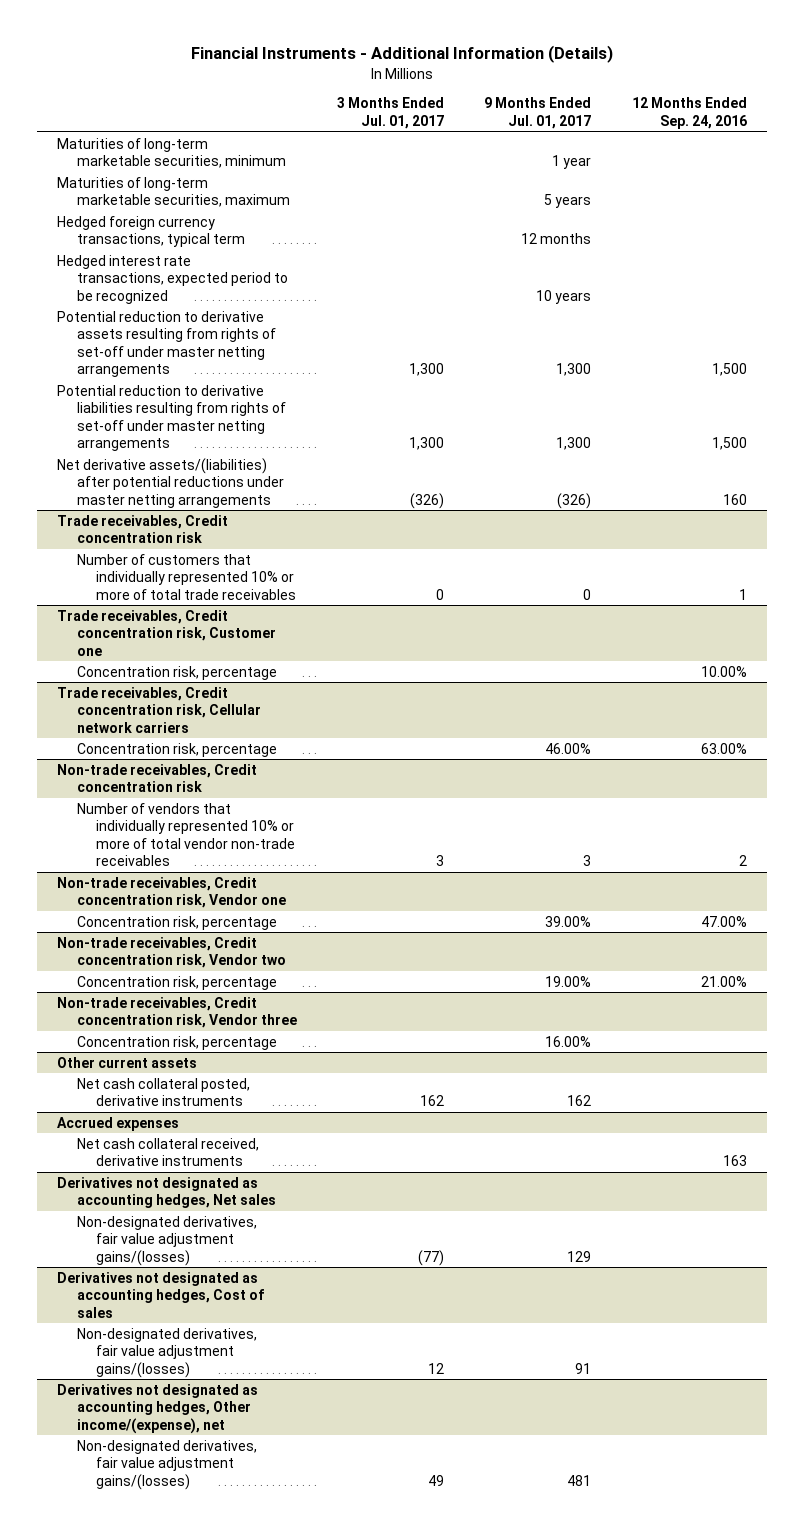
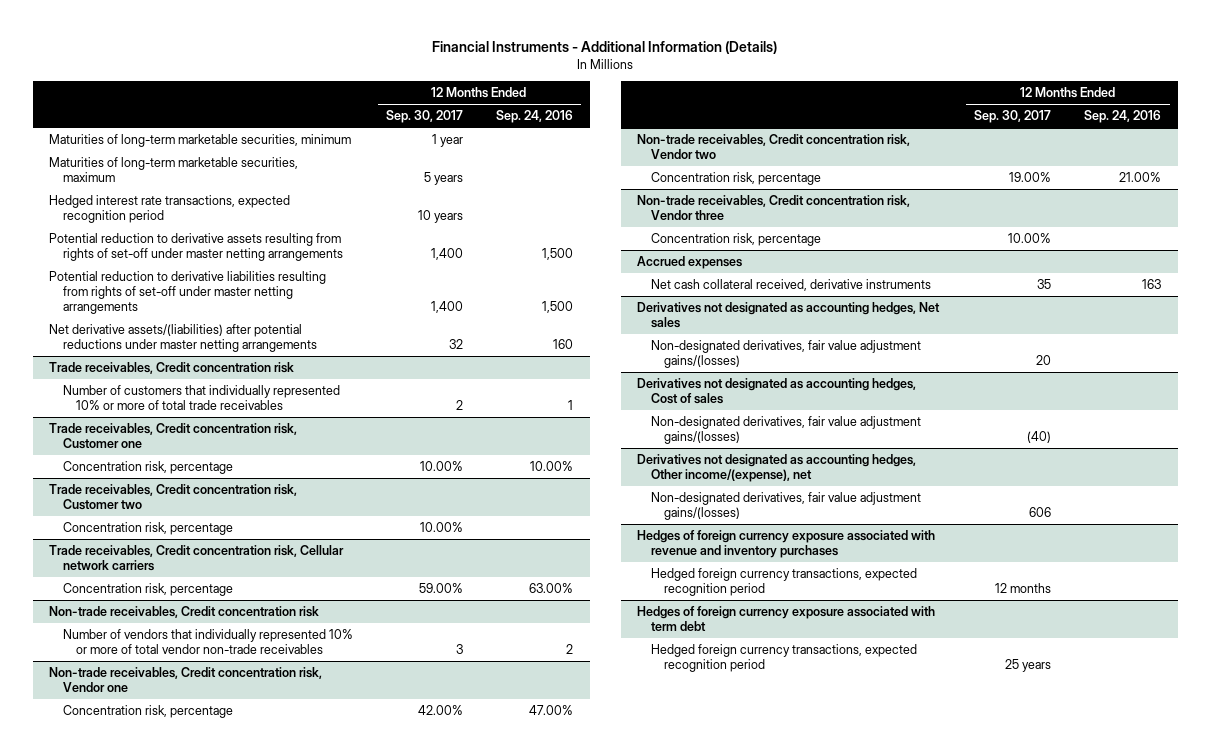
[337,97,445,129] 3 Months Ended Jul. 01, 2017 -> none
[484,97,592,129] 9 Months Ended Jul. 01, 2017 -> none
none -> [385,110,463,124] Sep. 30, 2017
[57,215,245,248] Hedged foreign currency transactions, typical term -> none
[57,254,288,304] Hedged interest rate transactions, expected period to be recognized -> [49,195,291,224] Hedged interest rate transactions, expected recognition period
none -> [49,484,298,511] Trade receivables, Credit concentration risk, Customer two
none -> [62,522,233,536] Concentration risk, percentage
[57,1056,198,1068] Other current assets -> none
[76,1077,250,1107] Net cash collateral posted, derivative instruments -> none
none -> [637,530,936,559] Hedges of foreign currency exposure associated with revenue and inventory purchases
none -> [650,568,917,597] Hedged foreign currency transactions, expected recognition period
none -> [637,606,936,632] Hedges of foreign currency exposure associated with term debt
none -> [650,644,917,673] Hedged foreign currency transactions, expected recognition period

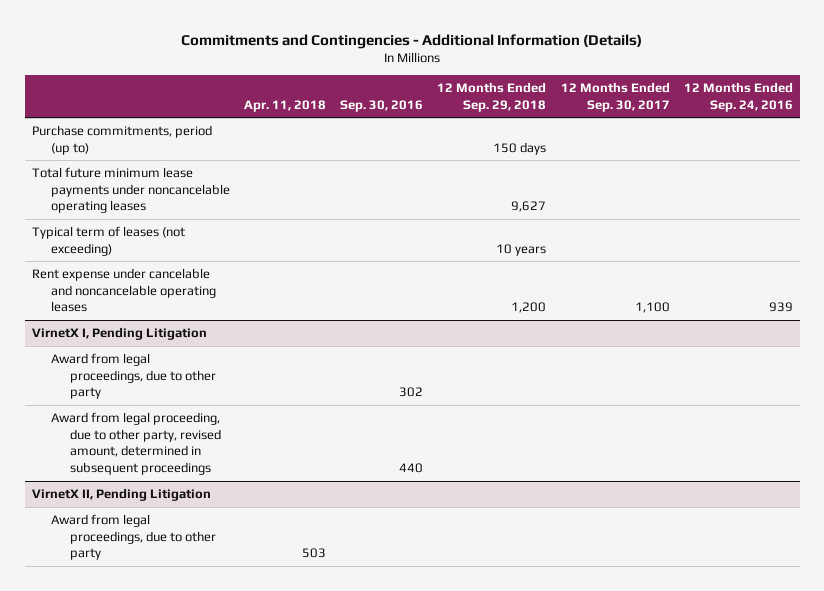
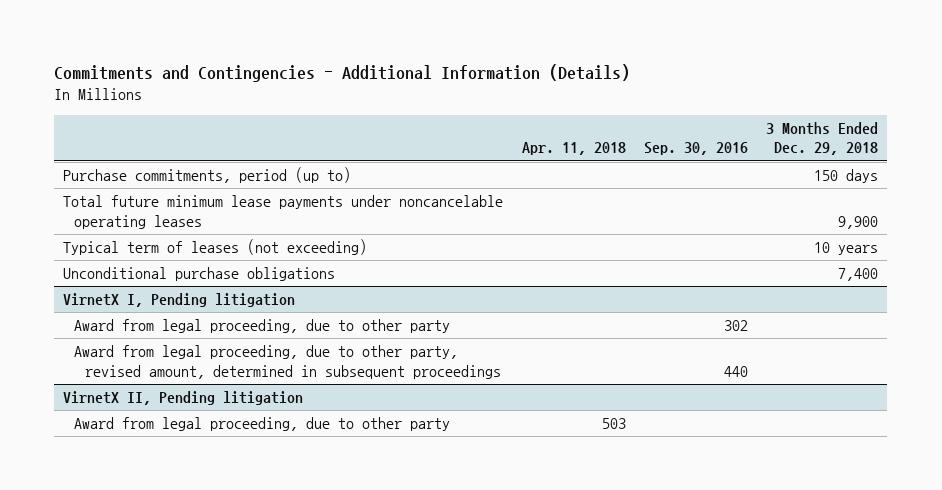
[437,81,547,112] 12 Months Ended Sep. 29, 2018 -> none
[560,81,670,112] 12 Months Ended Sep. 30, 2017 -> none
[683,81,793,112] 12 Months Ended Sep. 24, 2016 -> none
none -> [766,121,879,156] 3 Months Ended Dec. 29, 2018
[31,268,217,313] Rent expense under cancelable and noncancelable operating leases -> none
none -> [63,267,336,282] Unconditional purchase obligations
[31,327,207,341] VirnetX I, Pending Litigation -> [63,293,296,308] VirnetX I, Pending litigation
[51,353,217,400] Award from legal proceedings, due to other party -> [74,319,451,334] Award from legal proceeding, due to other party
[31,488,211,502] VirnetX II, Pending Litigation -> [63,391,304,406] VirnetX II, Pending litigation
[51,514,217,561] Award from legal proceedings, due to other party -> [74,417,451,432] Award from legal proceeding, due to other party

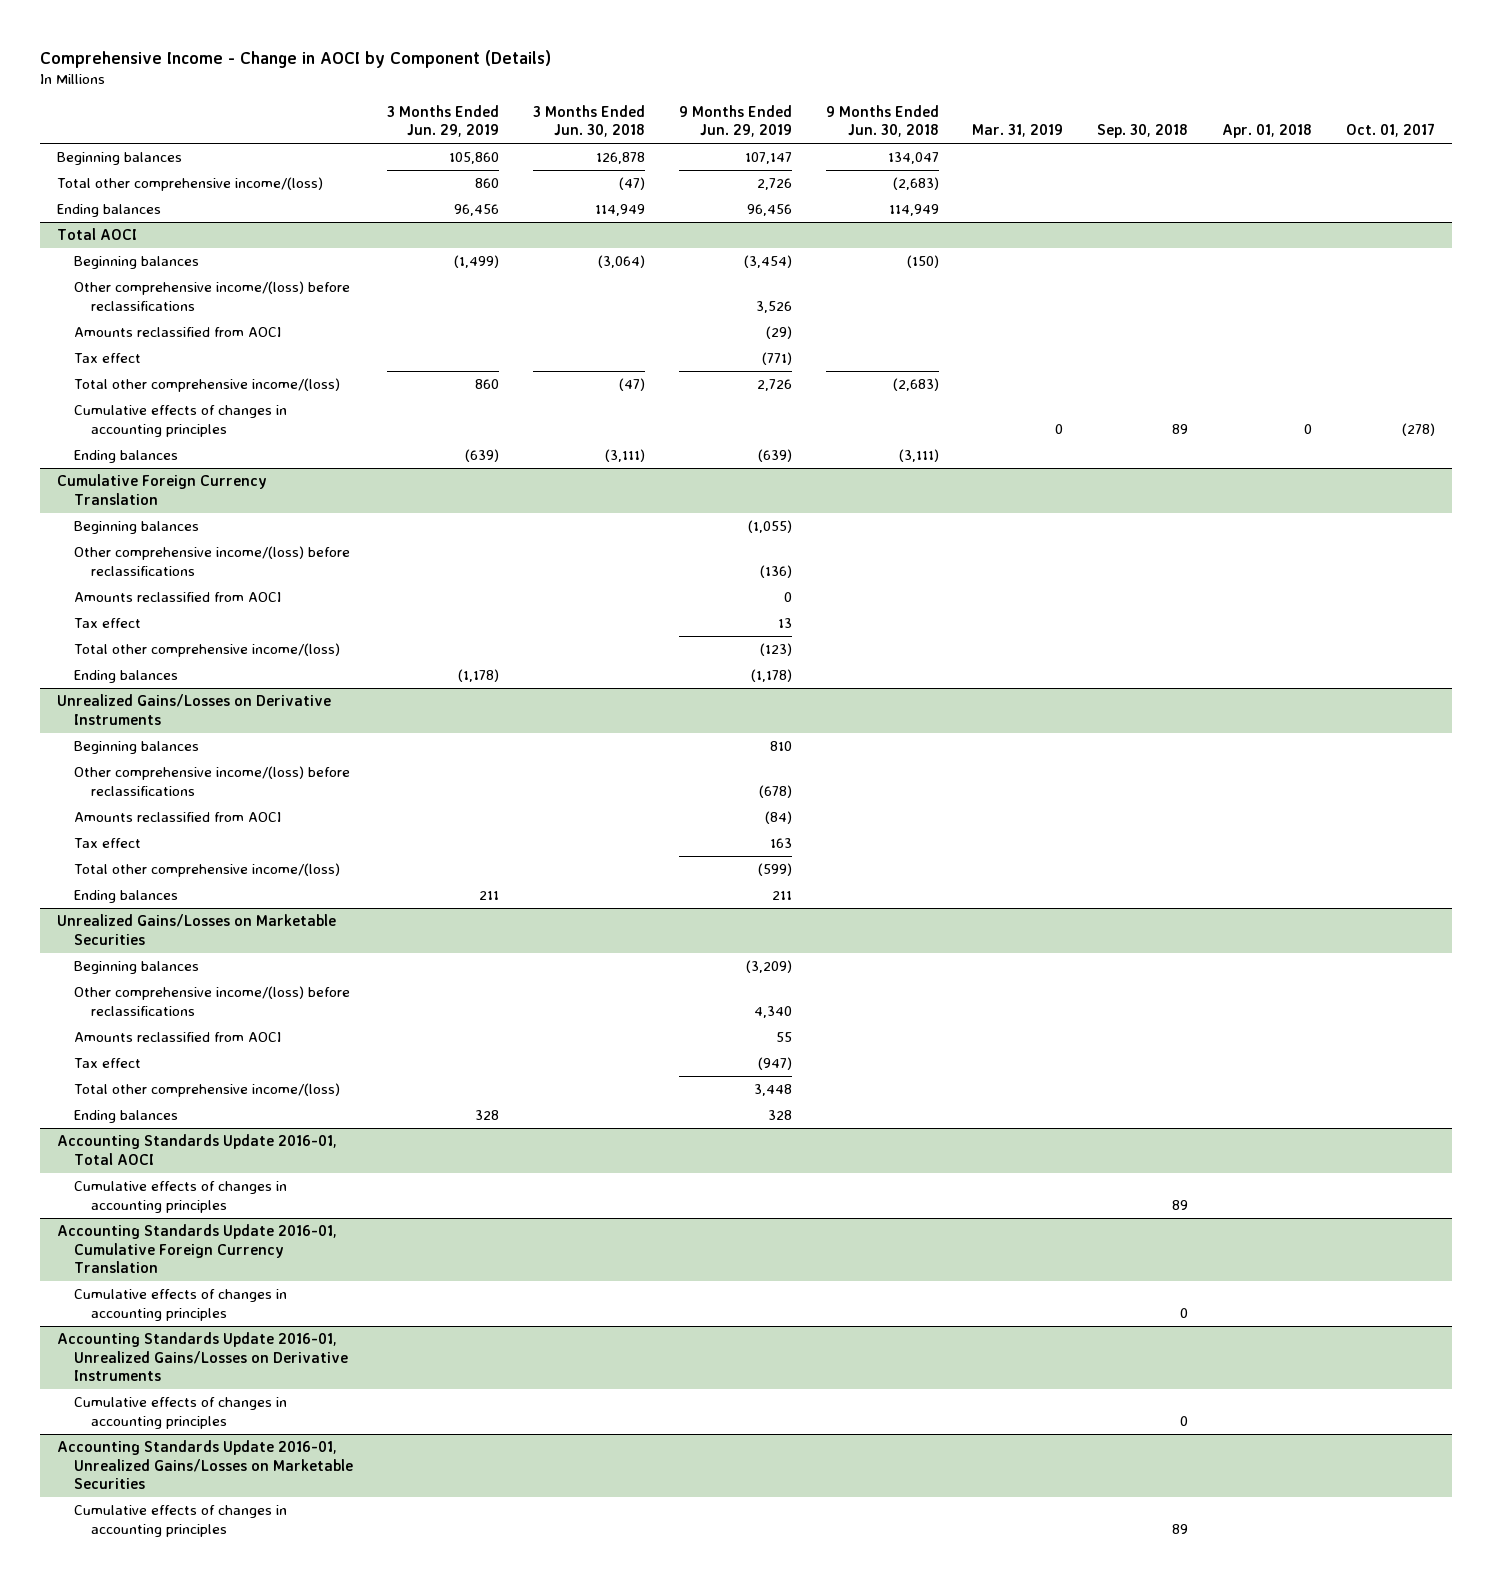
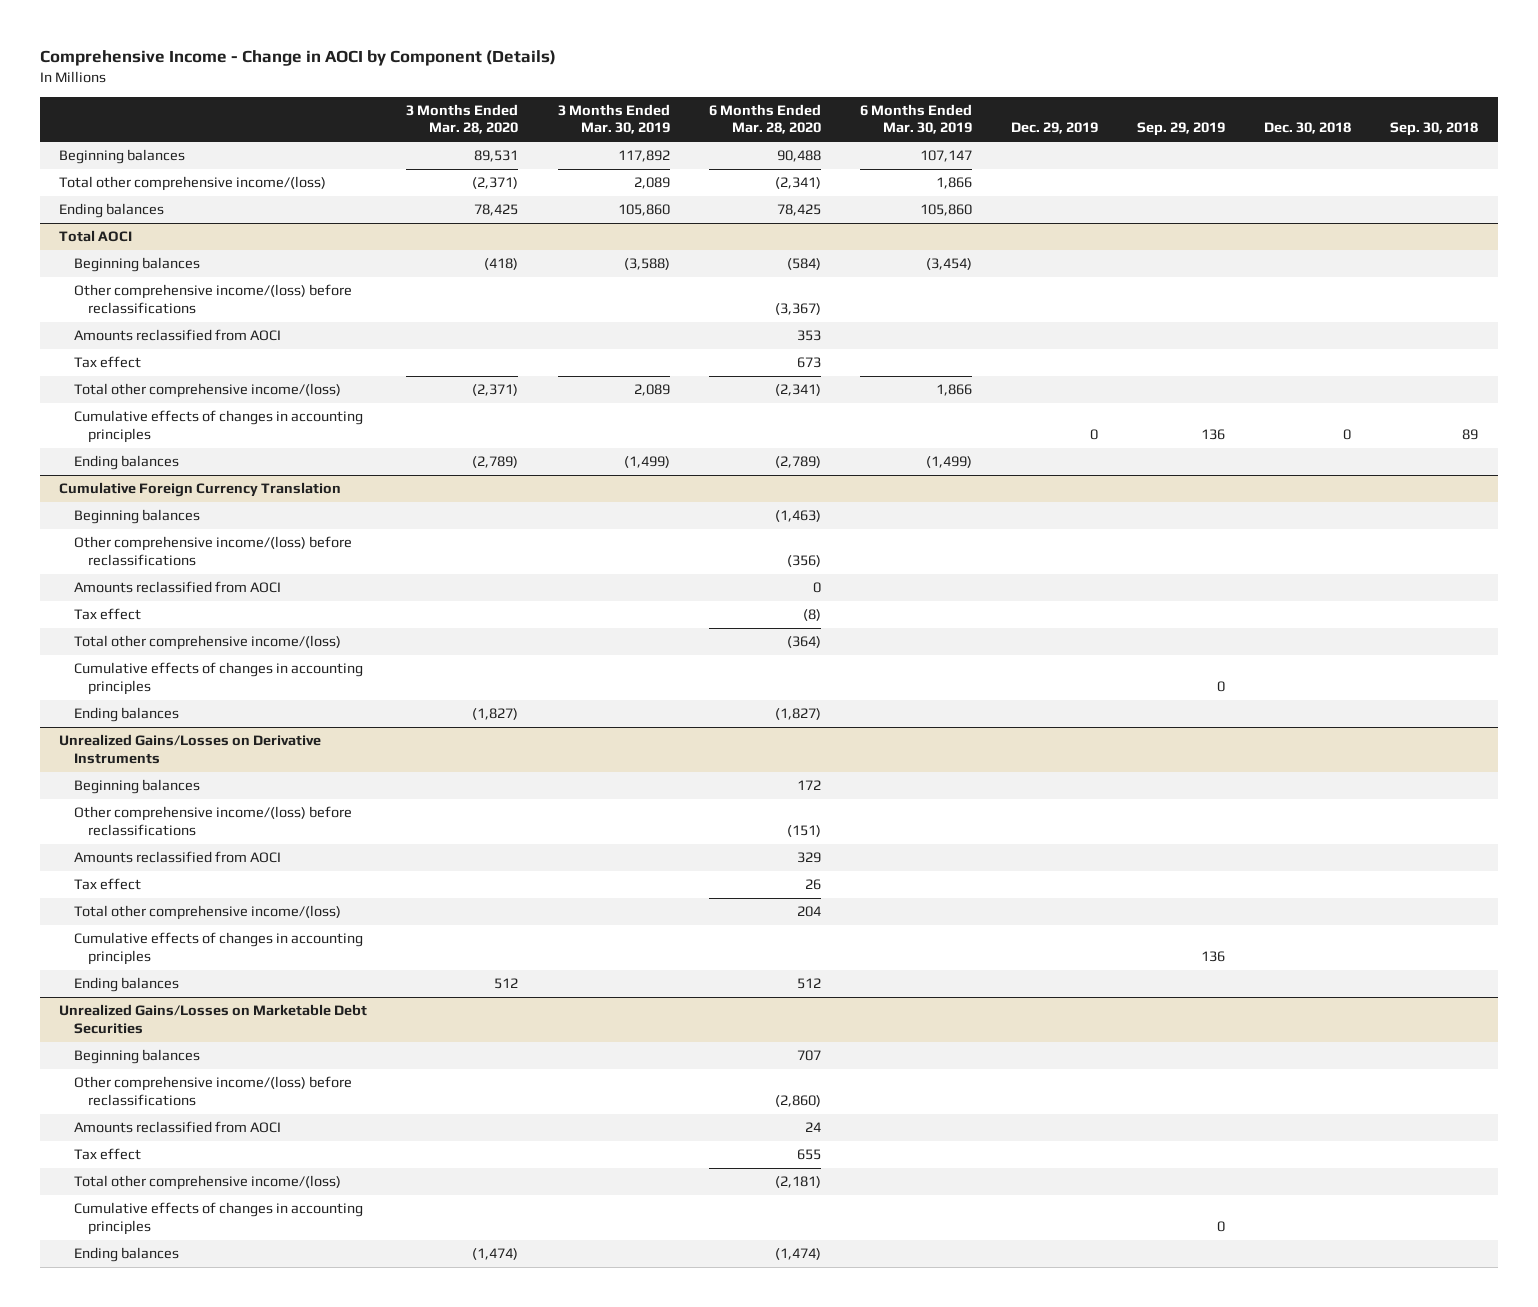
[387,104,500,138] 3 Months Ended Jun. 29, 2019 -> none
[532,104,645,138] 3 Months Ended Jun. 30, 2018 -> none
[678,104,792,138] 9 Months Ended Jun. 29, 2019 -> none
[825,104,939,138] 9 Months Ended Jun. 30, 2018 -> none
[972,124,1064,138] Mar. 31, 2019 -> none
[1221,124,1312,139] Apr. 01, 2018 -> none
[1345,123,1435,138] Oct. 01, 2017 -> none
none -> [406,103,519,135] 3 Months Ended Mar. 28, 2020
none -> [557,103,670,135] 3 Months Ended Mar. 30, 2019
none -> [708,103,821,135] 6 Months Ended Mar. 28, 2020
none -> [859,103,972,135] 6 Months Ended Mar. 30, 2019
none -> [1010,122,1098,135] Dec. 29, 2019
none -> [1137,122,1226,137] Sep. 29, 2019
none -> [1264,122,1352,135] Dec. 30, 2018
none -> [73,662,363,695] Cumulative effects of changes in accounting principles
none -> [73,932,363,965] Cumulative effects of changes in accounting principles
[57,914,337,945] Unrealized Gains/Losses on Marketable Securities -> [59,1004,368,1034] Unrealized Gains/Losses on Marketable Debt Securities
none -> [73,1202,363,1235] Cumulative effects of changes in accounting principles
[57,1134,338,1165] Accounting Standards Update 2016-01, Total AOCI -> none
[74,1181,288,1213] Cumulative effects of changes in accounting principles -> none
[57,1224,338,1274] Accounting Standards Update 2016-01, Cumulative Foreign Currency Translation -> none
[74,1289,288,1321] Cumulative effects of changes in accounting principles -> none
[57,1332,349,1382] Accounting Standards Update 2016-01, Unrealized Gains/Losses on Derivative Instruments -> none
[74,1397,288,1429] Cumulative effects of changes in accounting principles -> none
[57,1440,354,1490] Accounting Standards Update 2016-01, Unrealized Gains/Losses on Marketable Securities -> none
[74,1505,288,1537] Cumulative effects of changes in accounting principles -> none

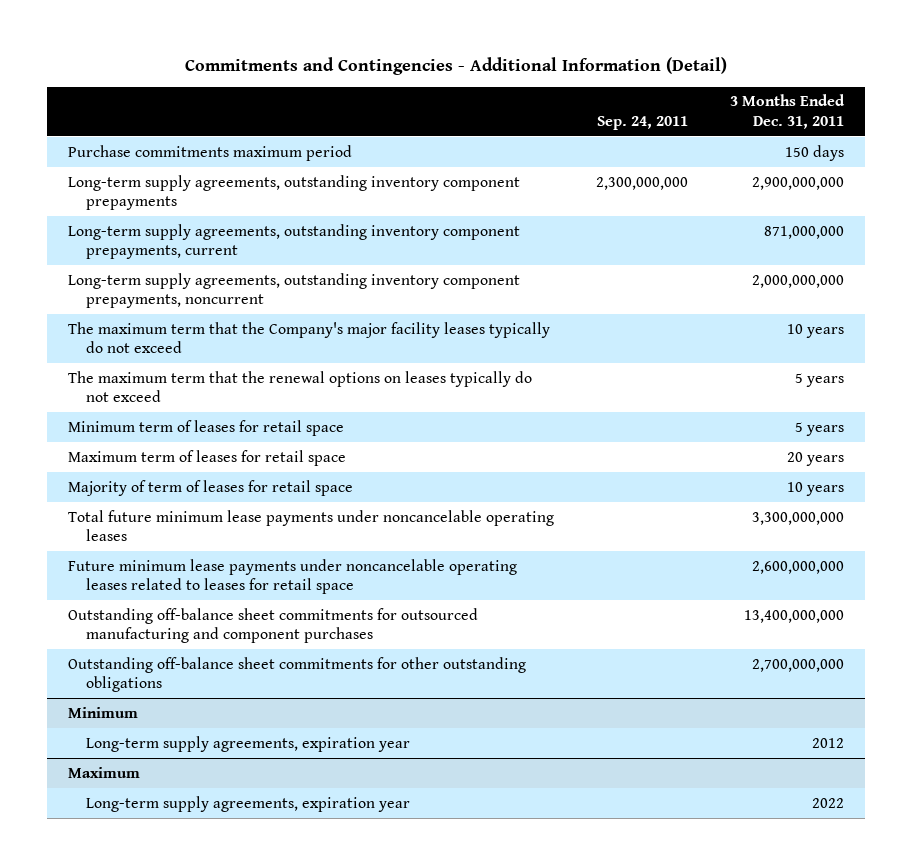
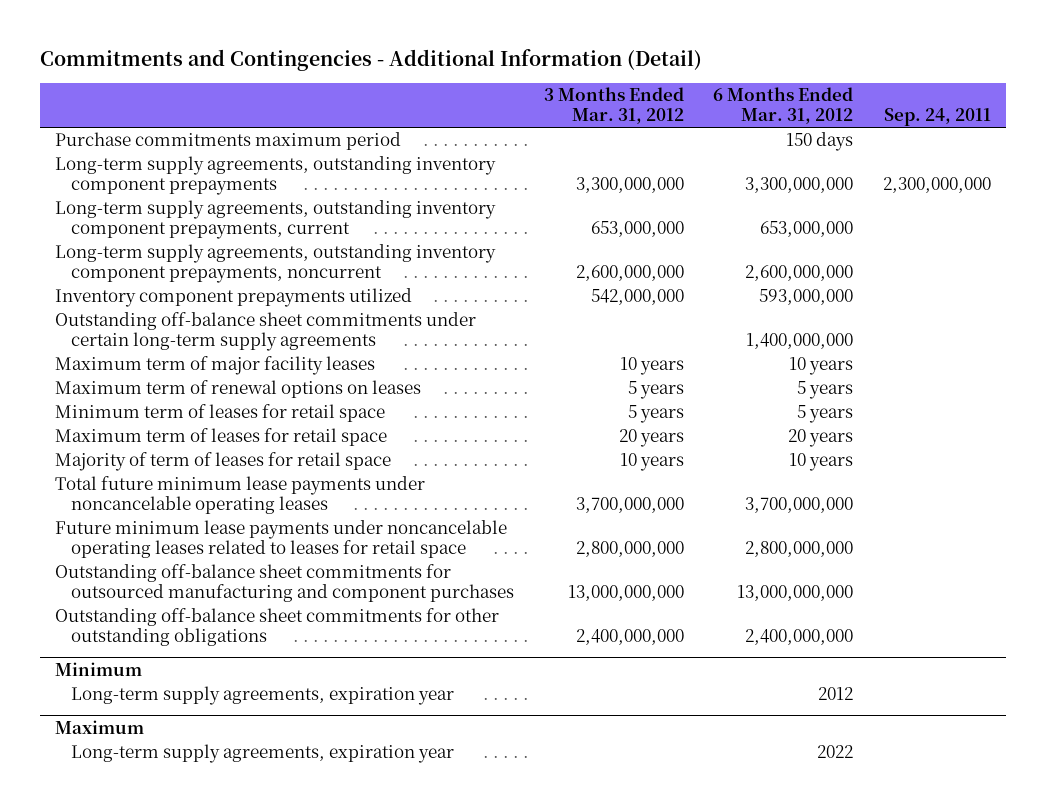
[730,94,846,129] 3 Months Ended Dec. 31, 2011 -> none
none -> [543,87,684,125] 3 Months Ended Mar. 31, 2012
none -> [713,87,854,125] 6 Months Ended Mar. 31, 2012
none -> [54,288,412,308] Inventory component prepayments utilized
none -> [54,312,476,352] Outstanding off-balance sheet commitments under certain long-term supply agreements
[67,321,550,353] The maximum term that the Company's major facility leases typically do not exceed -> [54,356,375,376] Maximum term of major facility leases
[67,370,532,402] The maximum term that the renewal options on leases typically do not exceed -> [54,380,421,399] Maximum term of renewal options on leases

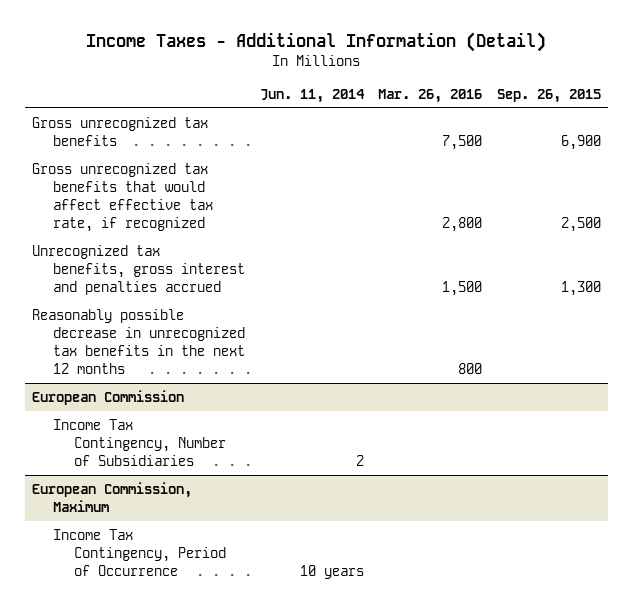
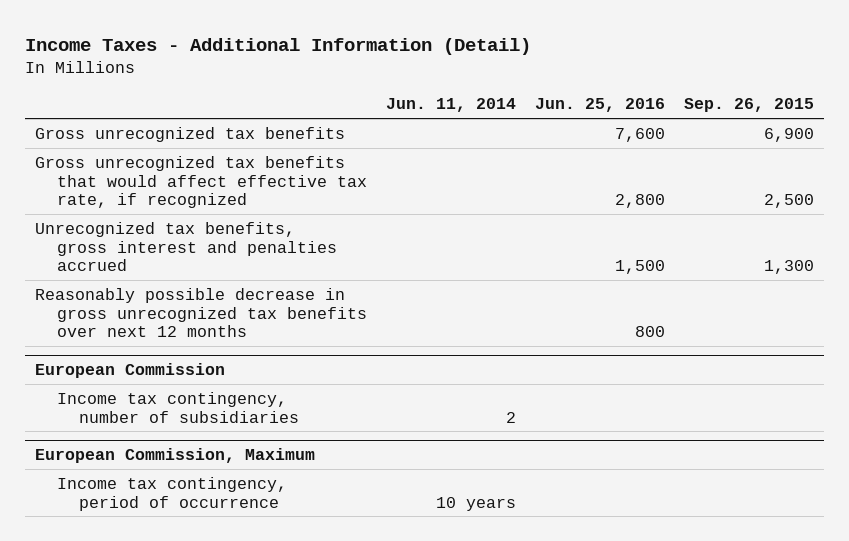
[378,88,483,103] Mar. 26, 2016 -> none
none -> [535,98,666,113] Jun. 25, 2016
[31,309,245,375] Reasonably possible decrease in unrecognized tax benefits in the next 12 months -> [35,287,367,338] Reasonably possible decrease in gross unrecognized tax benefits over next 12 months
[52,419,226,467] Income Tax Contingency, Number of Subsidiaries -> [56,391,299,423] Income tax contingency, number of subsidiaries
[52,529,226,577] Income Tax Contingency, Period of Occurrence -> [56,476,287,511] Income tax contingency, period of occurrence

